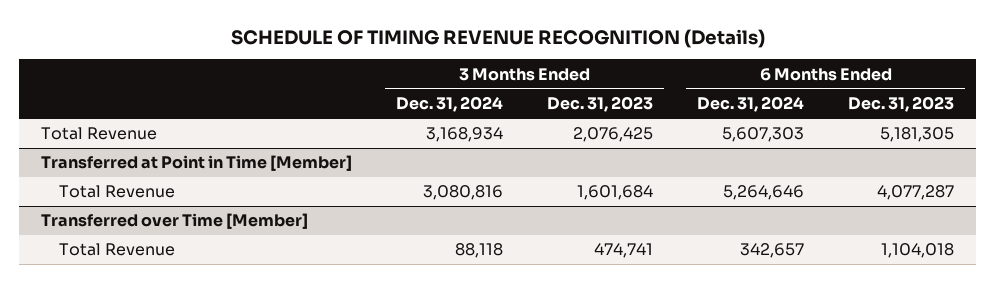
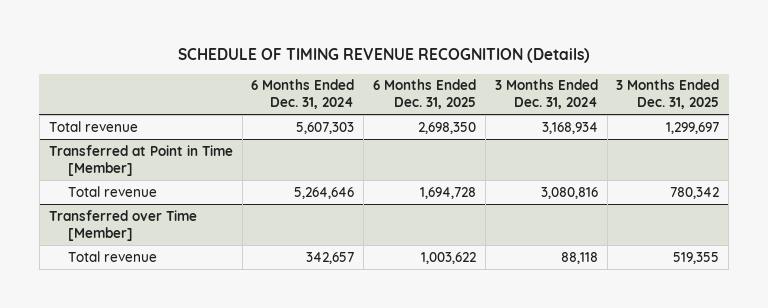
[547,96,654,113] Dec. 31, 2023 -> none
[848,96,955,113] Dec. 31, 2023 -> none
none -> [373,79,477,110] 6 Months Ended Dec. 31, 2025
none -> [616,79,720,110] 3 Months Ended Dec. 31, 2025
[40,127,157,141] Total Revenue -> [48,120,138,132] Total revenue
[59,185,176,199] Total Revenue -> [67,185,157,197] Total revenue
[59,243,176,257] Total Revenue -> [67,250,157,262] Total revenue

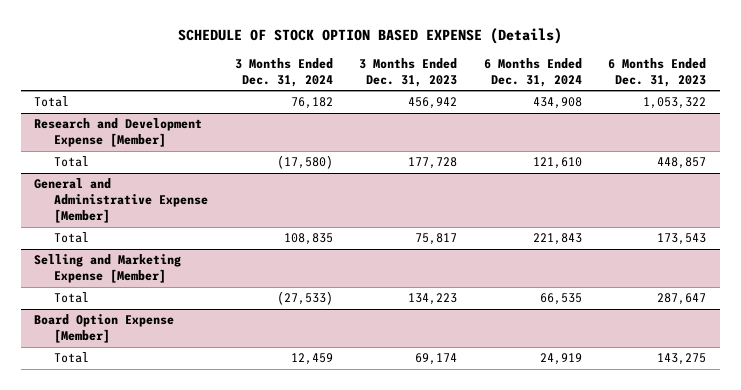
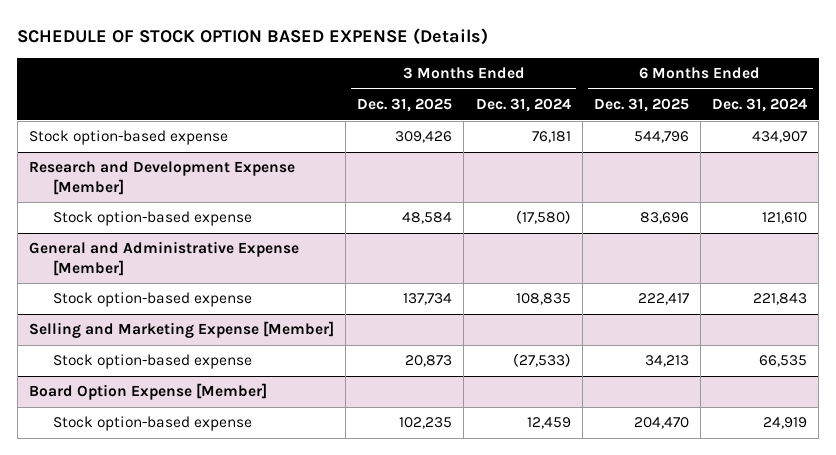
[359,57,458,87] 3 Months Ended Dec. 31, 2023 -> none
[608,57,707,87] 6 Months Ended Dec. 31, 2023 -> none
none -> [357,98,453,113] Dec. 31, 2025
none -> [593,98,689,113] Dec. 31, 2025
[34,96,70,108] Total -> none
none -> [29,130,229,146] Stock option-based expense
[53,156,89,168] Total -> [53,211,253,227] Stock option-based expense
[53,232,89,244] Total -> [53,292,253,308] Stock option-based expense
[53,292,89,304] Total -> [53,354,253,370] Stock option-based expense
[53,352,89,364] Total -> [53,416,253,432] Stock option-based expense

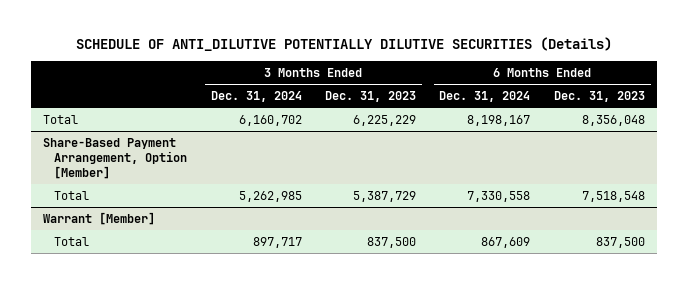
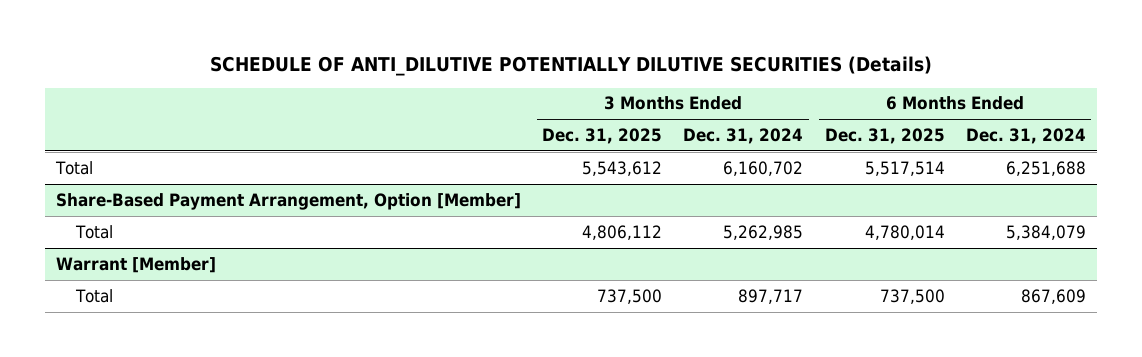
[324,91,416,103] Dec. 31, 2023 -> none
[553,91,645,103] Dec. 31, 2023 -> none
none -> [542,128,663,145] Dec. 31, 2025
none -> [824,128,945,145] Dec. 31, 2025
[467,114,531,126] 8,198,167 -> [1006,160,1087,176] 6,251,688
[467,190,531,202] 7,330,558 -> [1006,224,1087,240] 5,384,079

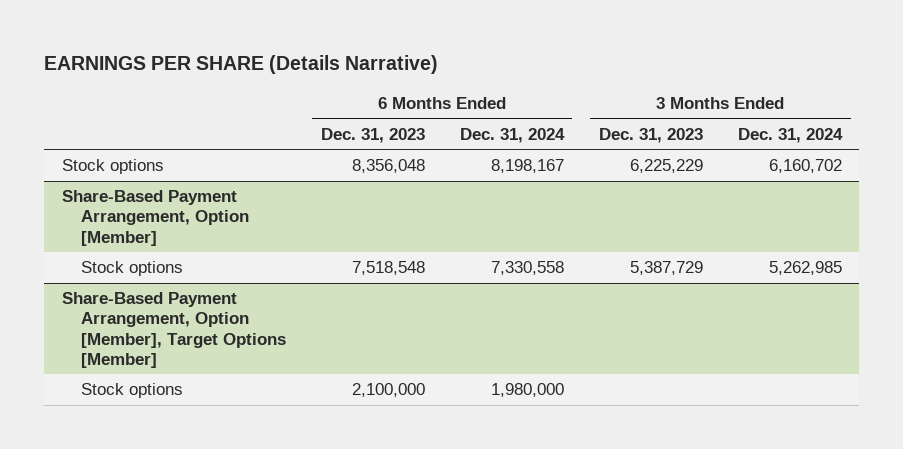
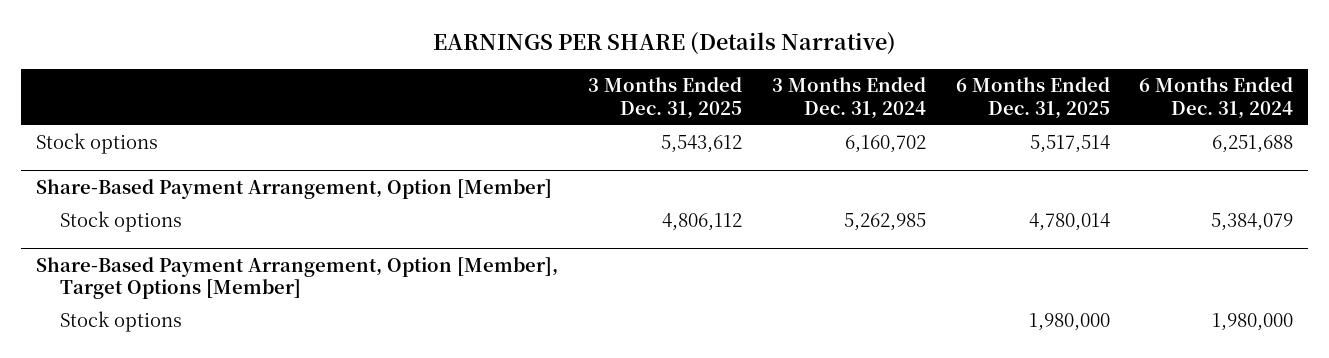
[320,127,425,143] Dec. 31, 2023 -> none
[598,127,703,143] Dec. 31, 2023 -> none
none -> [587,77,742,119] 3 Months Ended Dec. 31, 2025
none -> [955,77,1110,119] 6 Months Ended Dec. 31, 2025
[490,159,564,174] 8,198,167 -> [1212,135,1294,154] 6,251,688
[490,261,564,276] 7,330,558 -> [1211,213,1294,232] 5,384,079

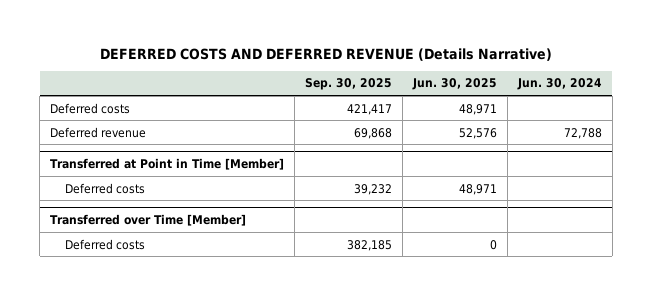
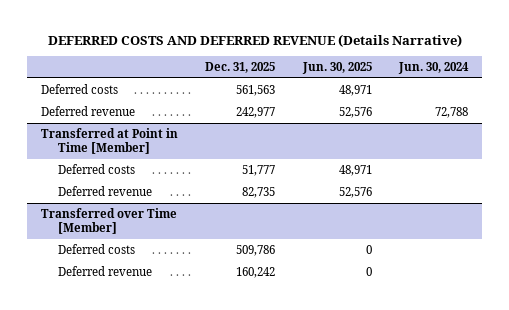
[305,78,393,91] Sep. 30, 2025 -> none
none -> [205,61,276,73] Dec. 31, 2025
none -> [58,186,153,197] Deferred revenue
none -> [58,266,153,277] Deferred revenue

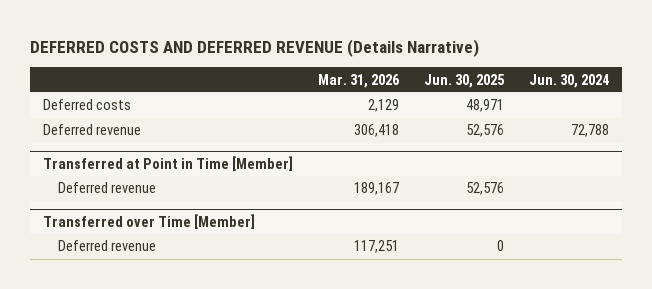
[205,61,276,73] Dec. 31, 2025 -> none
none -> [317,73,400,88] Mar. 31, 2026
[58,164,136,175] Deferred costs -> none
[58,244,136,255] Deferred costs -> none

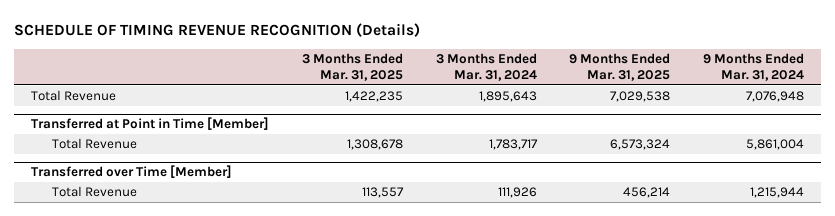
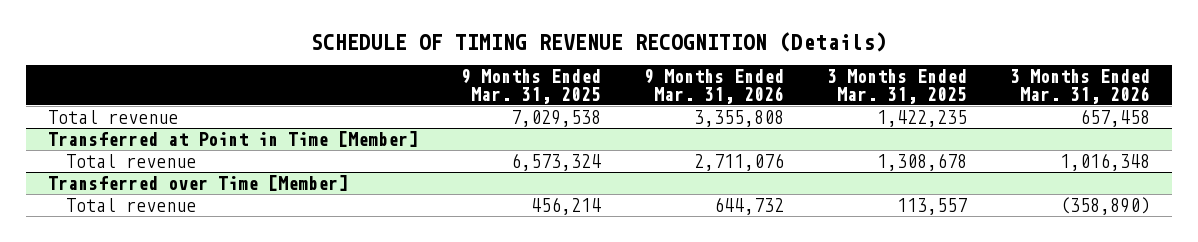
[435,52,537,81] 3 Months Ended Mar. 31, 2024 -> none
[703,52,805,81] 9 Months Ended Mar. 31, 2024 -> none
none -> [643,68,784,104] 9 Months Ended Mar. 31, 2026
none -> [1010,68,1151,104] 3 Months Ended Mar. 31, 2026
[30,90,116,102] Total Revenue -> [47,109,178,124] Total revenue
[52,138,138,150] Total Revenue -> [66,153,197,168] Total revenue
[52,186,138,198] Total Revenue -> [66,197,197,212] Total revenue

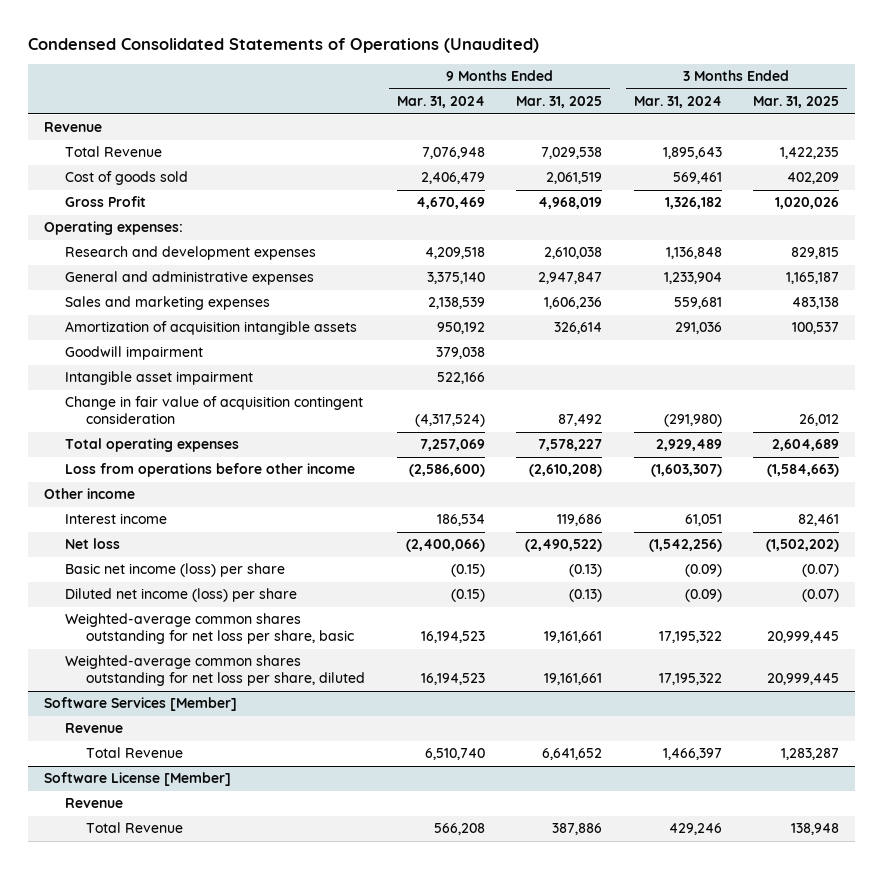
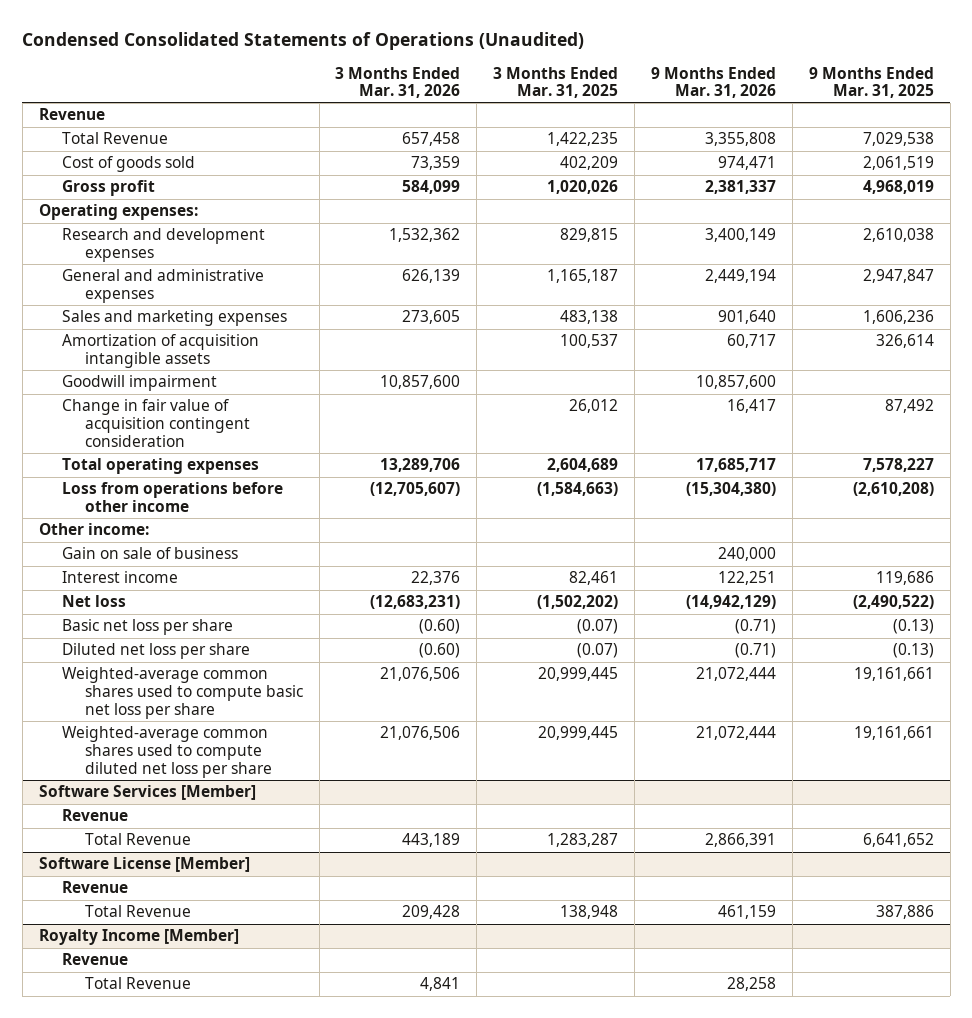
[396,96,485,109] Mar. 31, 2024 -> none
[633,96,722,109] Mar. 31, 2024 -> none
none -> [335,66,461,99] 3 Months Ended Mar. 31, 2026
none -> [650,66,776,99] 9 Months Ended Mar. 31, 2026
[65,196,147,208] Gross Profit -> [61,180,155,197] Gross profit
[65,371,254,386] Intangible asset impairment -> none
[43,488,135,500] Other income -> [38,523,149,536] Other income:
none -> [61,547,238,560] Gain on sale of business
[65,563,286,578] Basic net income (loss) per share -> [61,619,233,636] Basic net loss per share
[65,588,298,603] Diluted net income (loss) per share -> [61,643,250,660] Diluted net loss per share
[65,613,355,645] Weighted-average common shares outstanding for net loss per share, basic -> [61,667,303,719] Weighted-average common shares used to compute basic net loss per share
[65,655,366,687] Weighted-average common shares outstanding for net loss per share, diluted -> [61,726,272,778] Weighted-average common shares used to compute diluted net loss per share
none -> [38,929,239,946] Royalty Income [Member]
none -> [61,953,128,966] Revenue
none -> [84,977,191,990] Total Revenue

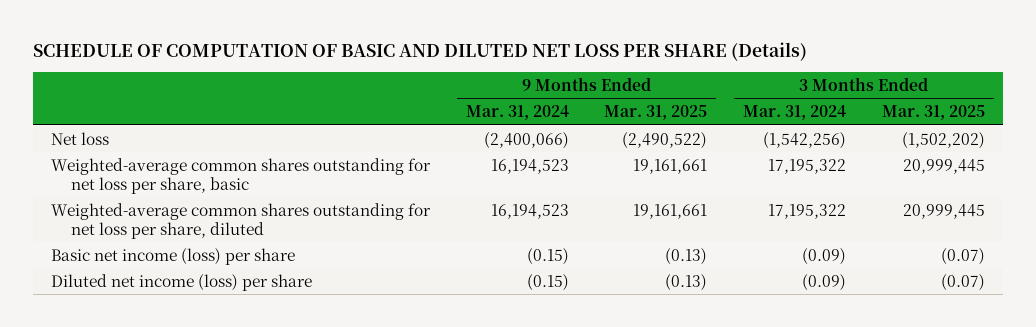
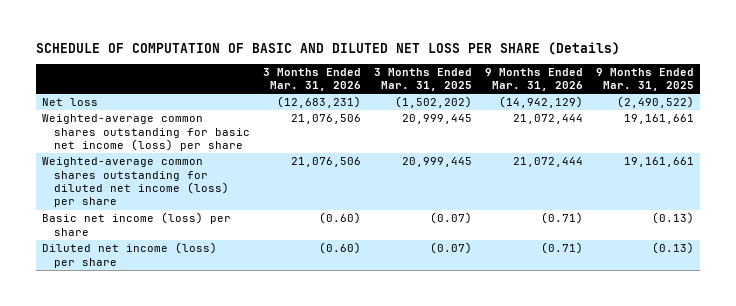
[465,105,569,121] Mar. 31, 2024 -> none
[743,105,847,121] Mar. 31, 2024 -> none
none -> [262,67,361,92] 3 Months Ended Mar. 31, 2026
none -> [484,67,583,92] 9 Months Ended Mar. 31, 2026
[51,157,432,194] Weighted-average common shares outstanding for net loss per share, basic -> [42,114,250,152] Weighted-average common shares outstanding for basic net income (loss) per share
[51,202,432,239] Weighted-average common shares outstanding for net loss per share, diluted -> [42,157,229,208] Weighted-average common shares outstanding for diluted net income (loss) per share

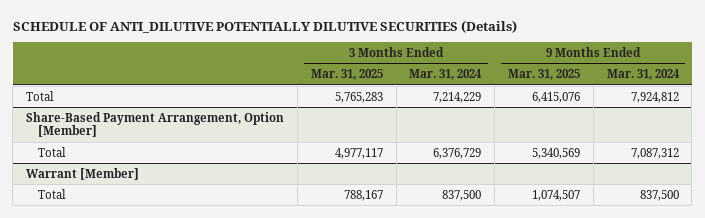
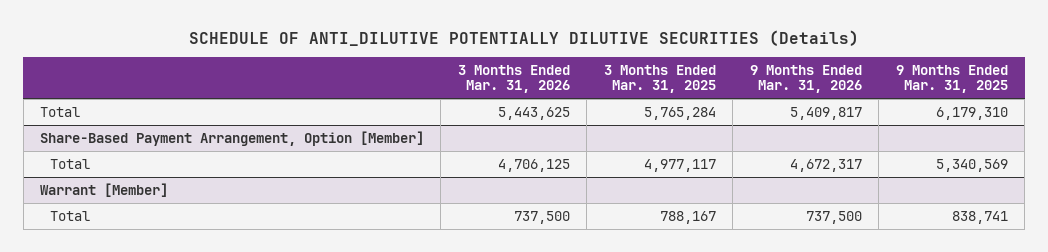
[409,69,483,81] Mar. 31, 2024 -> none
[606,69,680,81] Mar. 31, 2024 -> none
none -> [457,64,570,94] 3 Months Ended Mar. 31, 2026
none -> [749,64,862,94] 9 Months Ended Mar. 31, 2026
[334,91,383,103] 5,765,283 -> [643,106,716,120] 5,765,284
[532,91,581,103] 6,415,076 -> [935,106,1008,120] 6,179,310
[532,189,581,201] 1,074,507 -> [951,210,1008,224] 838,741

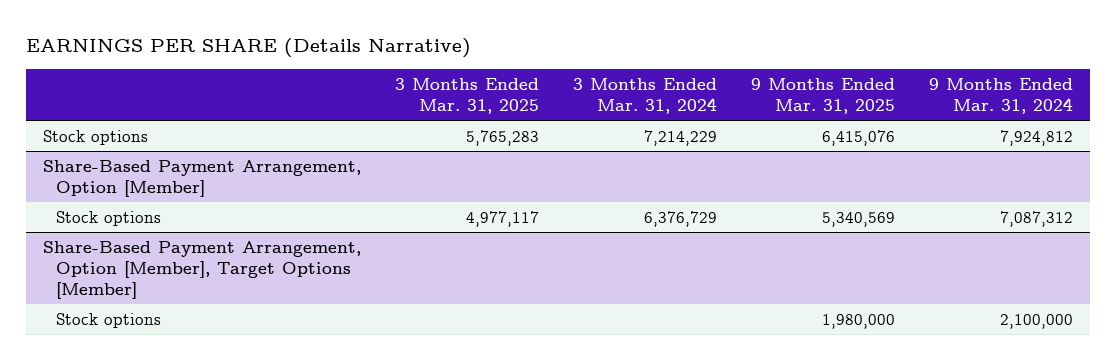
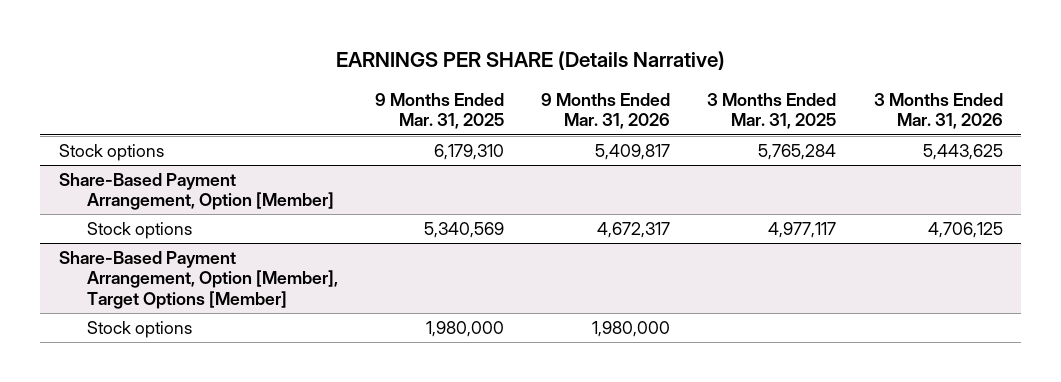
[573,77,718,114] 3 Months Ended Mar. 31, 2024 -> none
[929,77,1074,114] 9 Months Ended Mar. 31, 2024 -> none
none -> [541,93,671,130] 9 Months Ended Mar. 31, 2026
none -> [873,93,1003,130] 3 Months Ended Mar. 31, 2026
[466,129,540,146] 5,765,283 -> [758,144,837,161] 5,765,284
[822,129,896,146] 6,415,076 -> [434,144,505,161] 6,179,310

